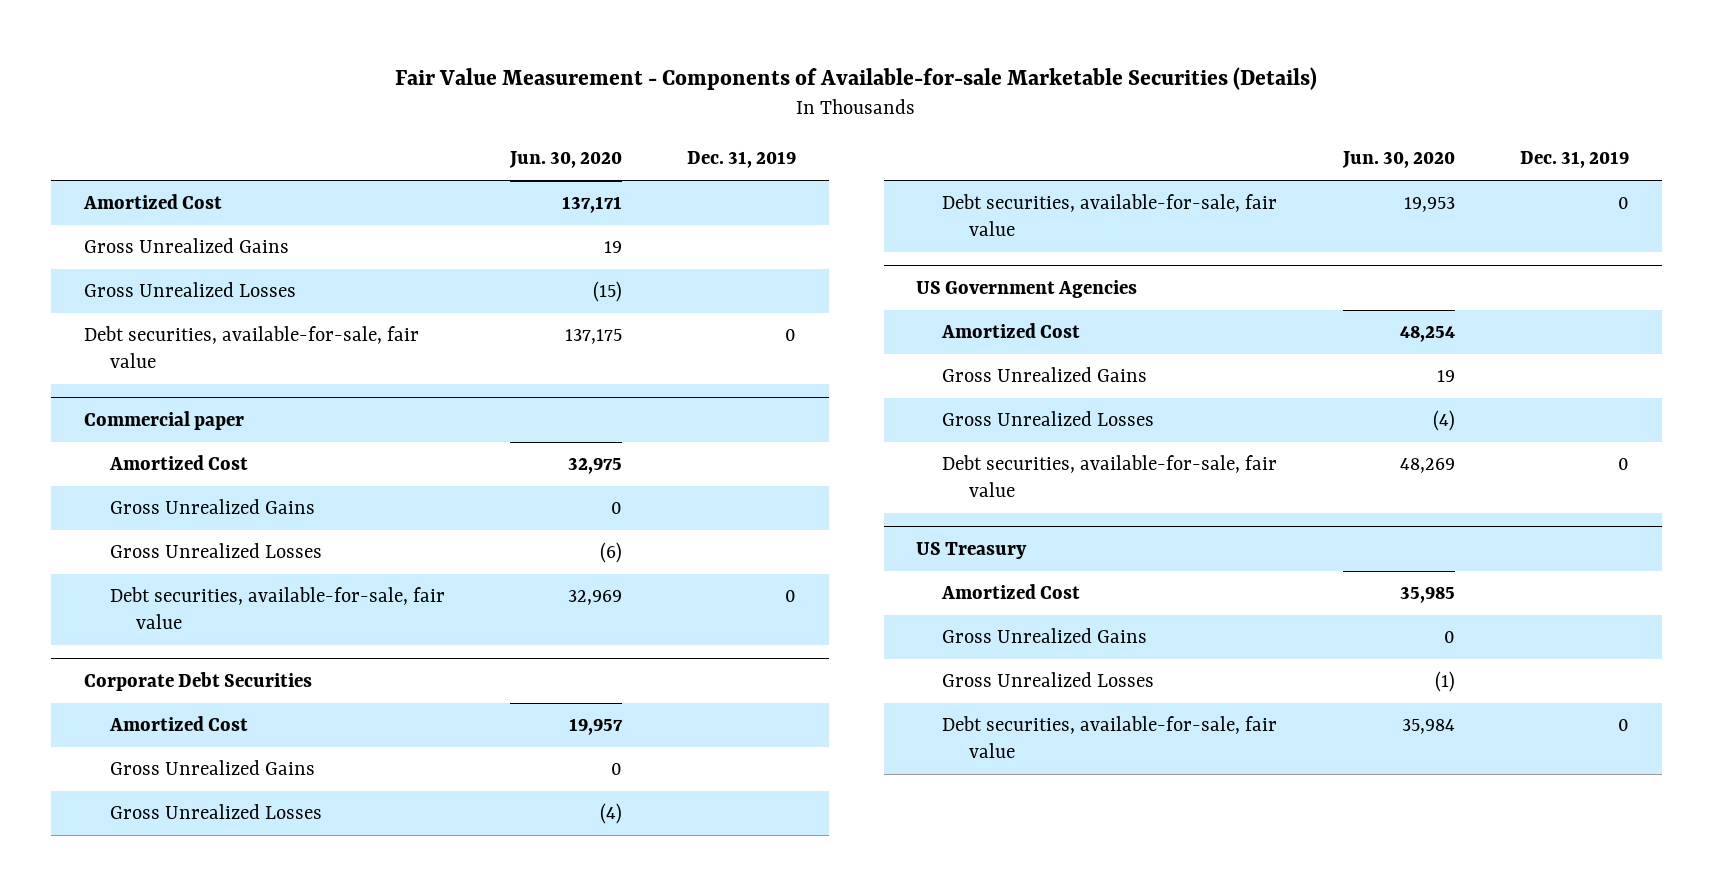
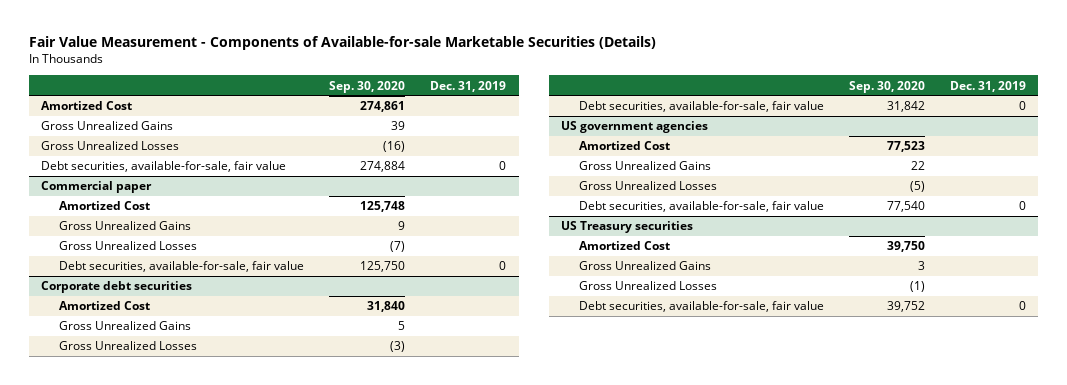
[509,151,623,169] Jun. 30, 2020 -> none
none -> [329,80,406,93] Sep. 30, 2020
[83,671,312,691] Corporate Debt Securities -> [41,281,193,294] Corporate debt securities
[916,279,1138,298] US Government Agencies -> [561,121,709,134] US government agencies
[916,541,1028,559] US Treasury -> [561,221,694,234] US Treasury securities

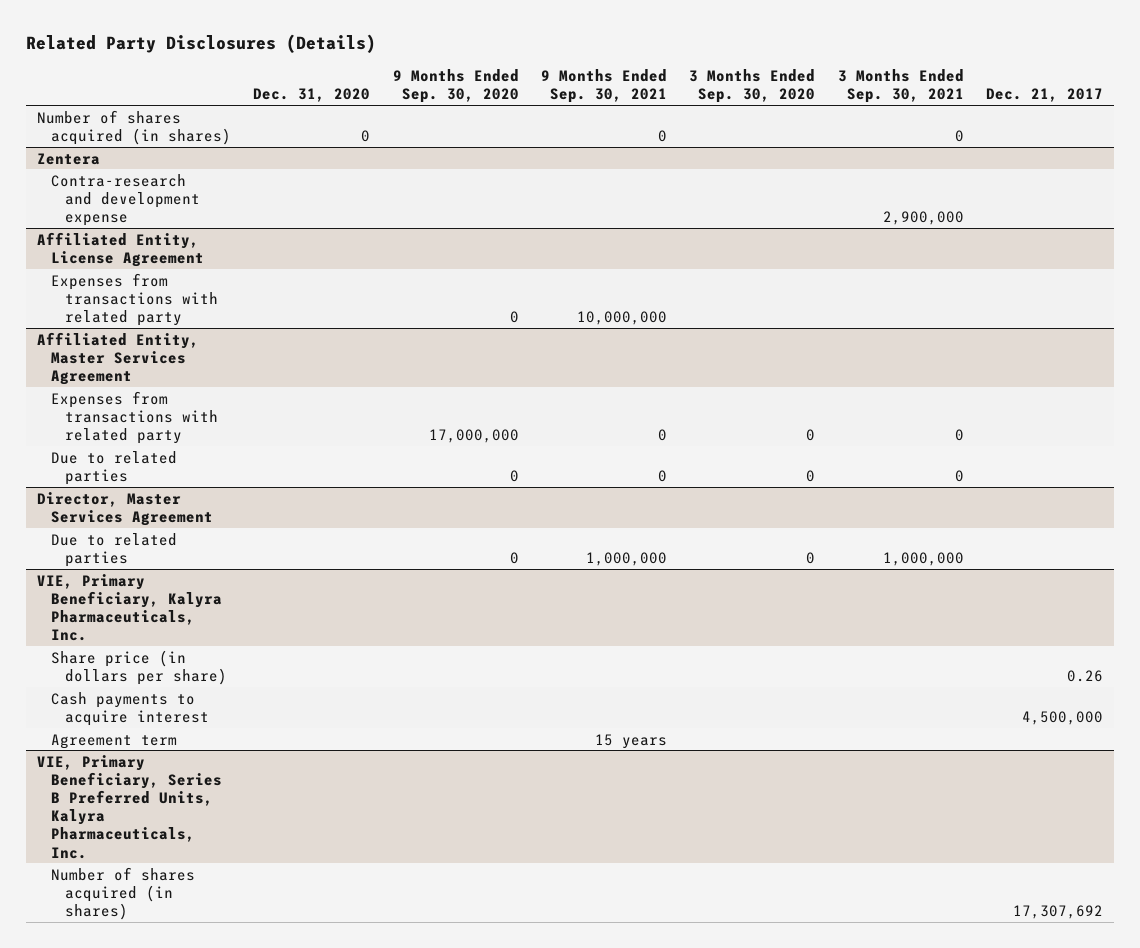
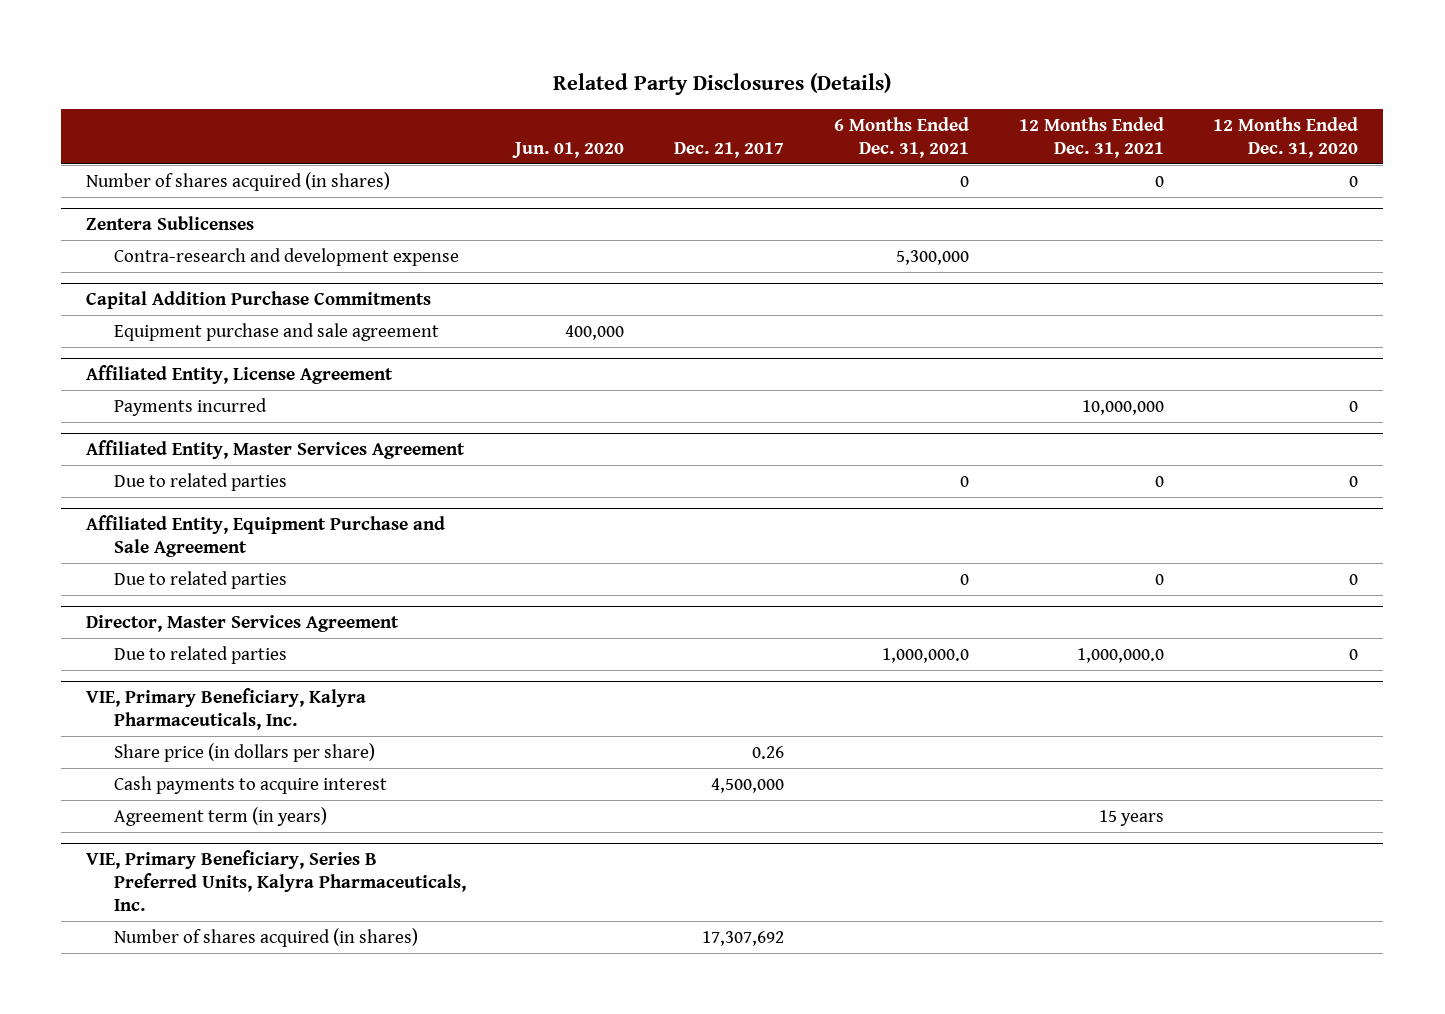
[253,88,371,103] Dec. 31, 2020 -> none
[392,68,519,104] 9 Months Ended Sep. 30, 2020 -> none
[541,68,668,104] 9 Months Ended Sep. 30, 2021 -> none
[689,68,816,104] 3 Months Ended Sep. 30, 2020 -> none
[837,68,964,104] 3 Months Ended Sep. 30, 2021 -> none
none -> [512,141,625,158] Jun. 01, 2020
none -> [833,116,969,158] 6 Months Ended Dec. 31, 2021
none -> [1018,116,1164,158] 12 Months Ended Dec. 31, 2021
none -> [1213,116,1359,158] 12 Months Ended Dec. 31, 2020
[36,152,100,165] Zentera -> [86,216,255,231] Zentera Sublicenses
none -> [86,291,432,310] Capital Addition Purchase Commitments
none -> [113,322,439,341] Equipment purchase and sale agreement
[51,272,219,326] Expenses from transactions with related party -> [113,397,267,416] Payments incurred
[51,390,219,444] Expenses from transactions with related party -> none
none -> [86,515,446,558] Affiliated Entity, Equipment Purchase and Sale Agreement
none -> [113,570,287,589] Due to related parties
[51,733,178,749] Agreement term -> [113,806,327,826] Agreement term (in years)

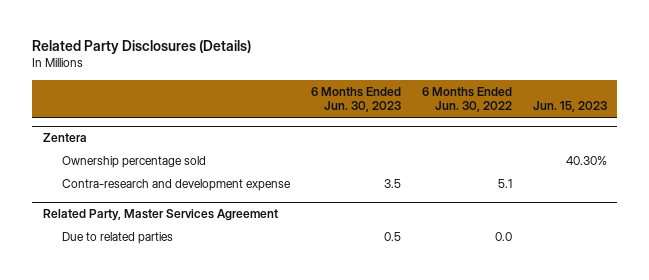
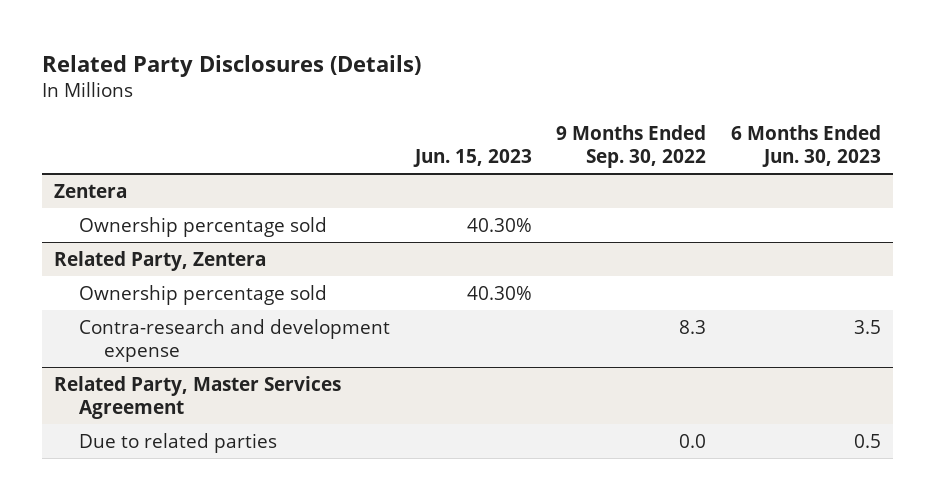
[421,86,512,113] 6 Months Ended Jun. 30, 2022 -> none
none -> [556,124,707,168] 9 Months Ended Sep. 30, 2022
[61,178,291,191] Contra-research and development expense -> none
none -> [54,250,267,271] Related Party, Zentera
none -> [79,284,328,305] Ownership percentage sold
none -> [79,318,391,362] Contra-research and development expense

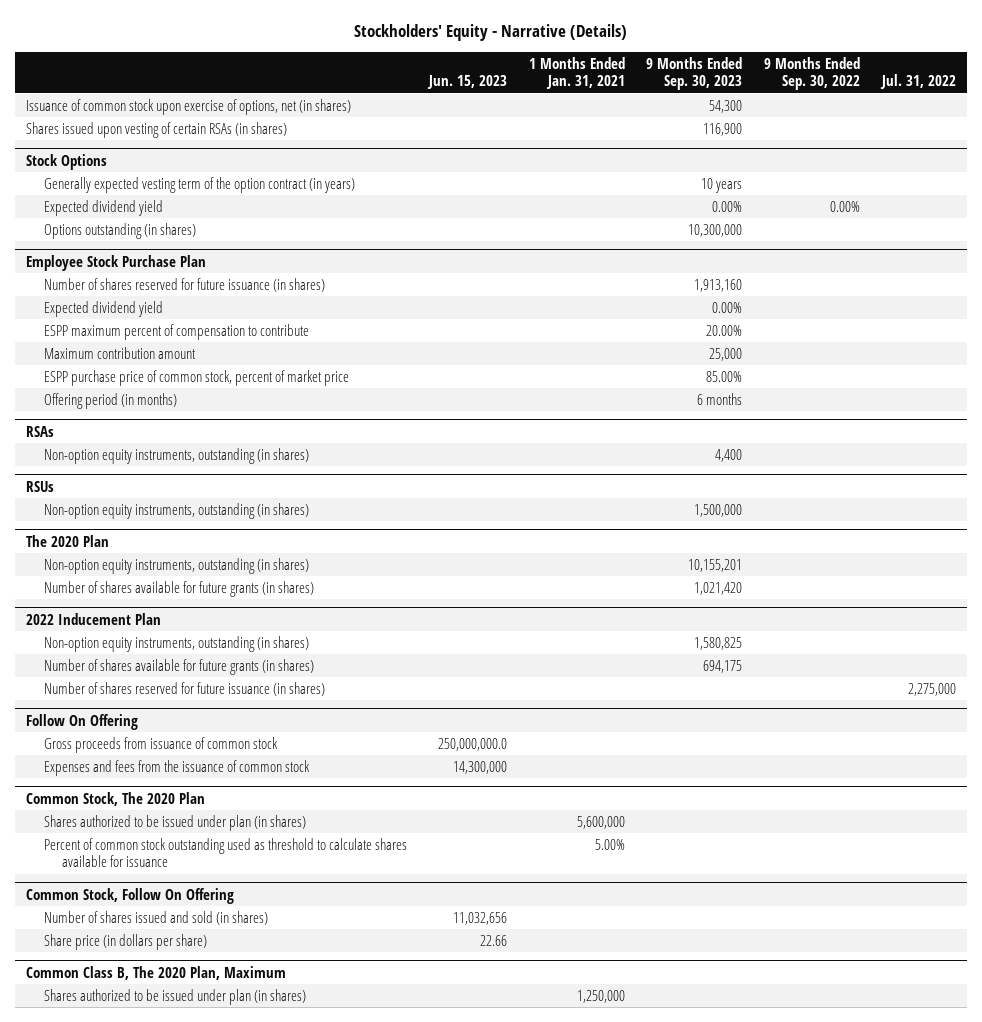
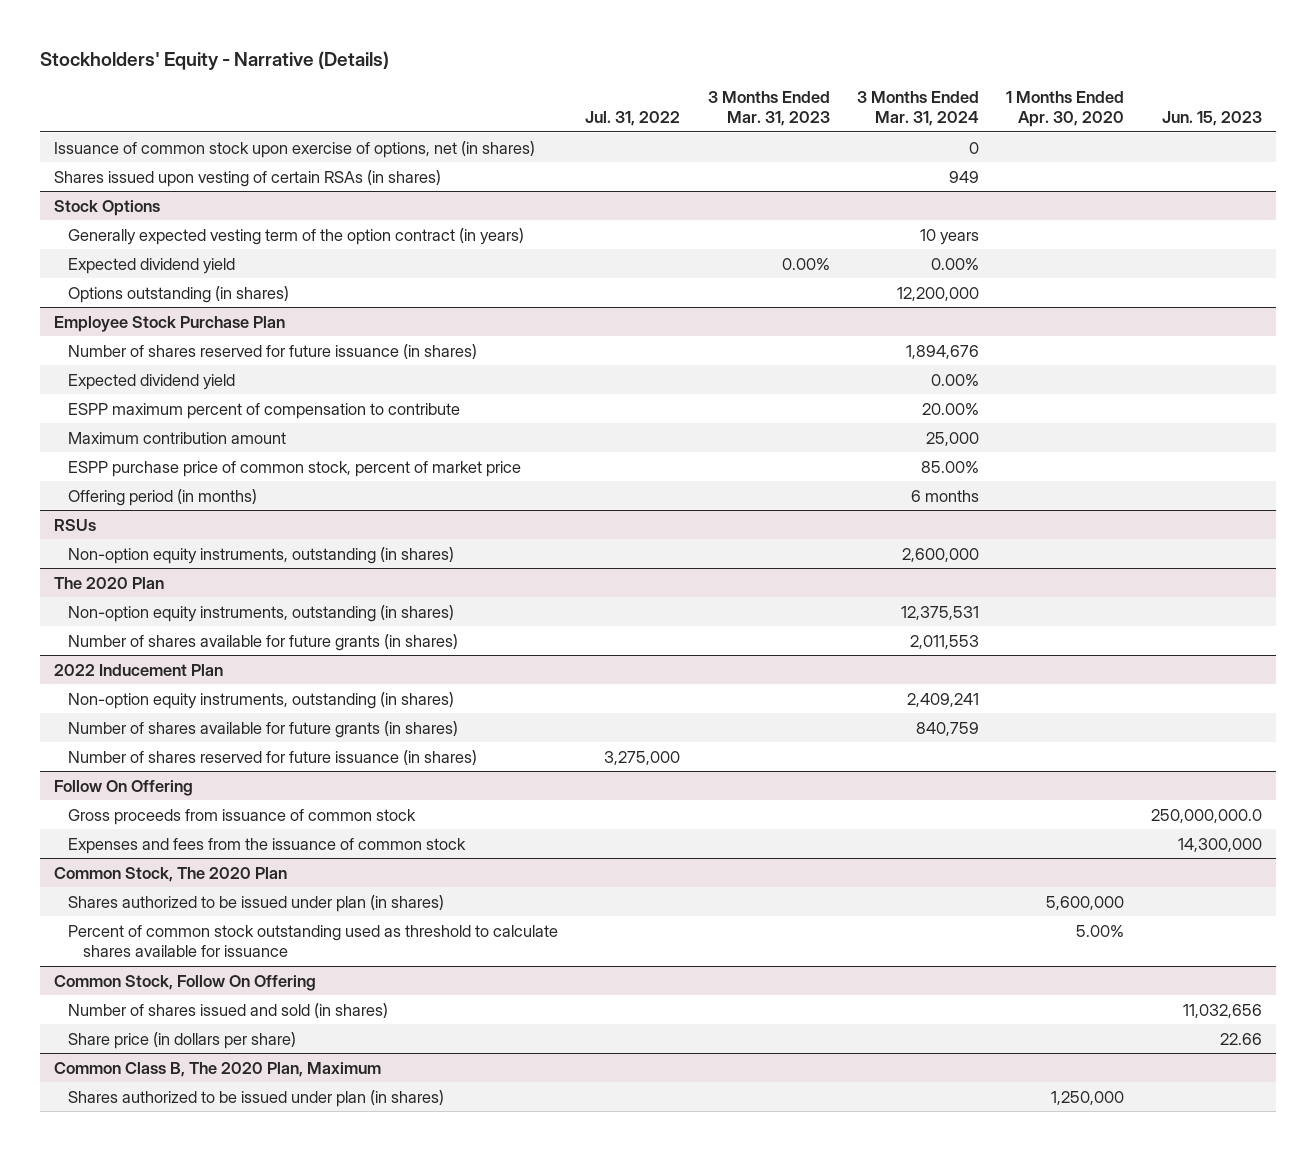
[528,56,625,90] 1 Months Ended Jan. 31, 2021 -> none
[646,56,743,91] 9 Months Ended Sep. 30, 2023 -> none
[764,56,861,91] 9 Months Ended Sep. 30, 2022 -> none
none -> [707,90,830,127] 3 Months Ended Mar. 31, 2023
none -> [856,90,979,127] 3 Months Ended Mar. 31, 2024
none -> [1006,90,1125,128] 1 Months Ended Apr. 30, 2020
[25,425,54,437] RSAs -> none
[43,447,309,464] Non-option equity instruments, outstanding (in shares) -> none
[908,682,957,696] 2,275,000 -> [604,750,681,765] 3,275,000

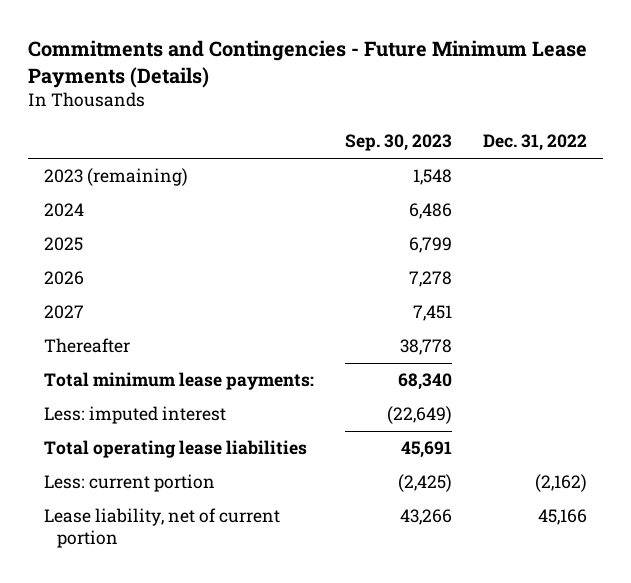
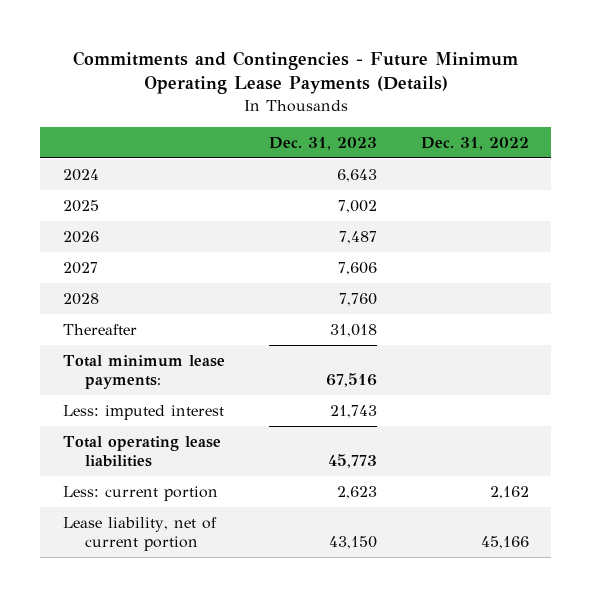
[28,39,588,88] Commitments and Contingencies - Future Minimum Lease Payments (Details) -> [72,50,518,95] Commitments and Contingencies - Future Minimum Operating Lease Payments (Details)
[345,134,453,152] Sep. 30, 2023 -> none
none -> [268,136,377,150] Dec. 31, 2023
[43,168,188,187] 2023 (remaining) -> none
none -> [62,293,99,306] 2028
[535,474,588,493] (2,162) -> [489,486,529,500] 2,162

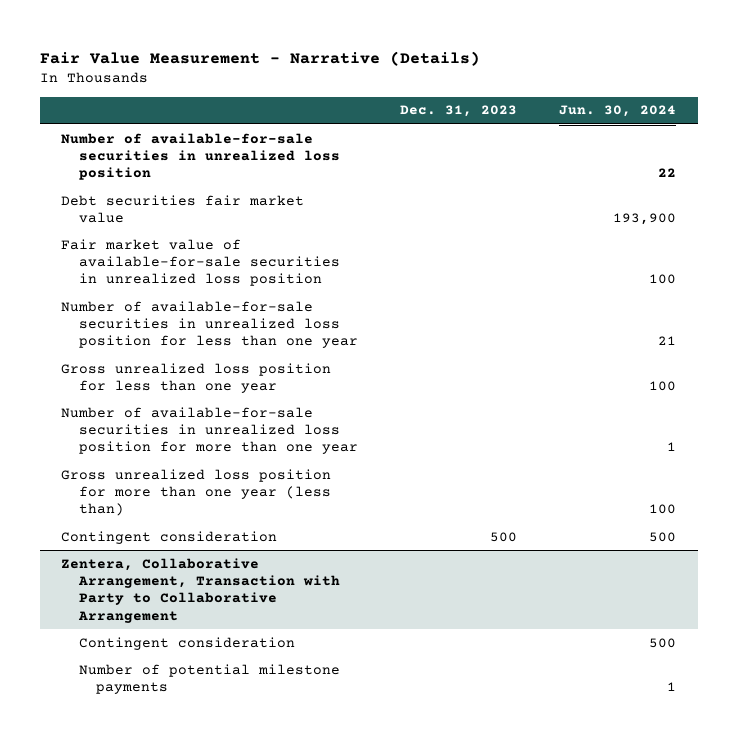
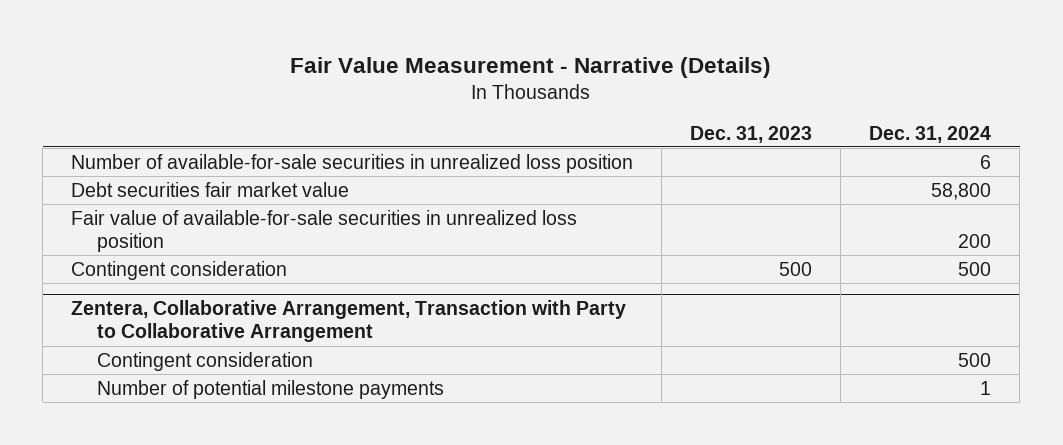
[559,105,677,118] Jun. 30, 2024 -> none
none -> [869,125,992,143] Dec. 31, 2024
[61,300,358,349] Number of available-for-sale securities in unrealized loss position for less than one year -> none
[61,362,332,394] Gross unrealized loss position for less than one year -> none
[61,406,358,455] Number of available-for-sale securities in unrealized loss position for more than one year -> none
[61,468,332,517] Gross unrealized loss position for more than one year (less than) -> none
[61,238,340,287] Fair market value of available-for-sale securities in unrealized loss position -> [71,209,578,252] Fair value of available-for-sale securities in unrealized loss position

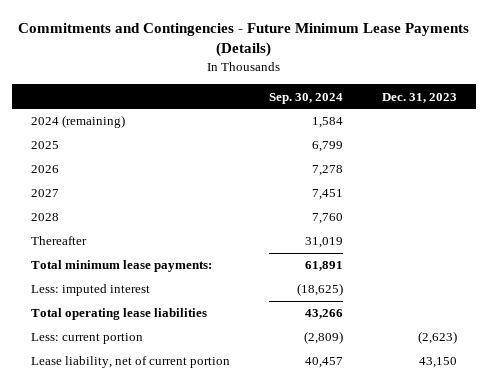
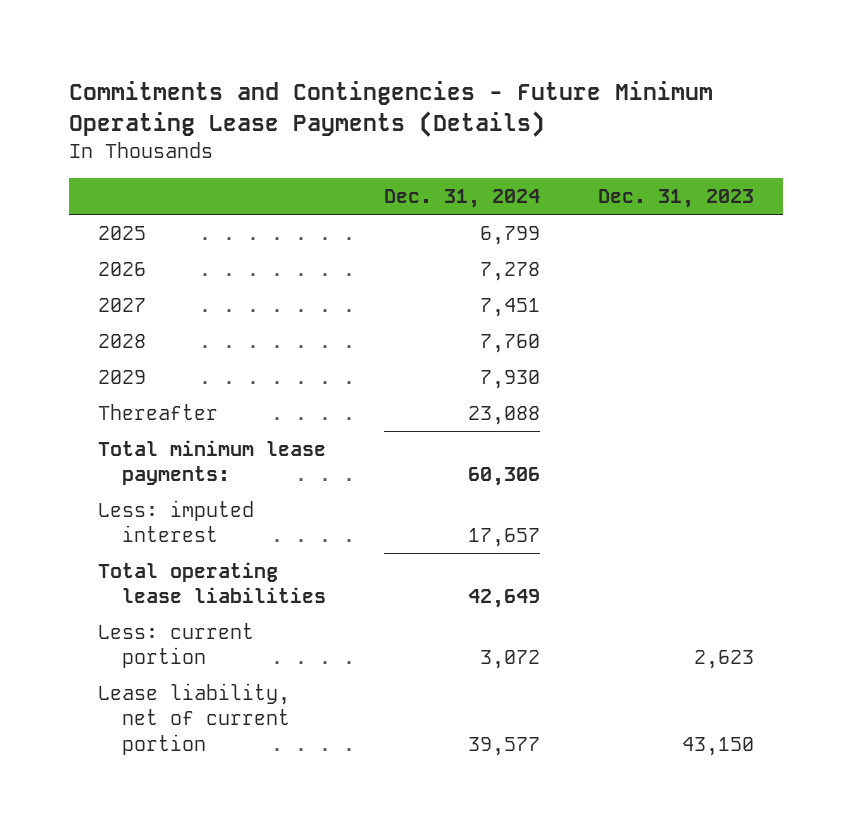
[18,22,470,58] Commitments and Contingencies - Future Minimum Lease Payments (Details) -> [68,80,713,138] Commitments and Contingencies - Future Minimum Operating Lease Payments (Details)
[269,92,344,104] Sep. 30, 2024 -> none
none -> [383,189,540,209] Dec. 31, 2024
[31,115,126,129] 2024 (remaining) -> none
none -> [97,370,146,385] 2029
[417,331,457,345] (2,623) -> [693,650,754,670] 2,623

